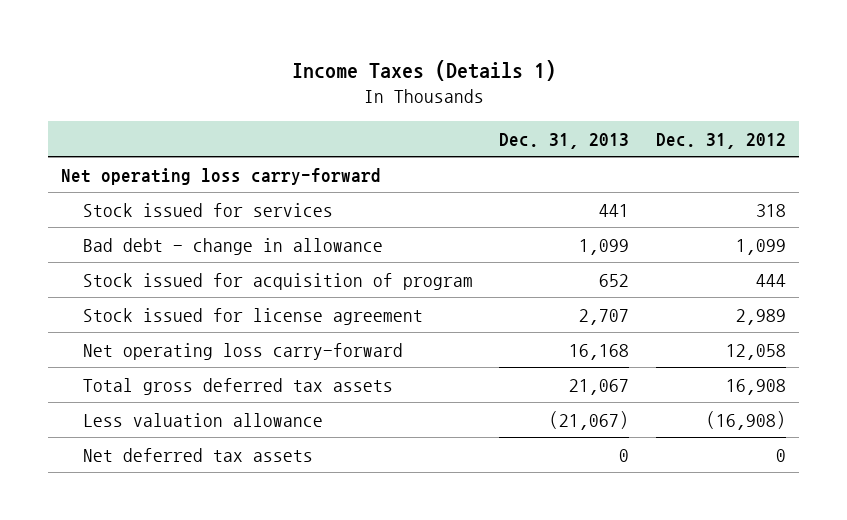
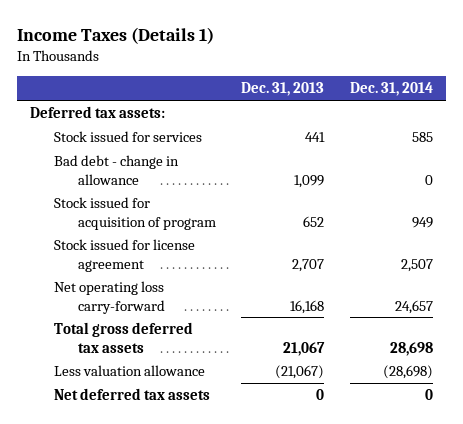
[655,132,786,149] Dec. 31, 2012 -> none
none -> [349,82,433,97] Dec. 31, 2014
[61,167,382,185] Net operating loss carry-forward -> [30,106,166,119] Deferred tax assets:

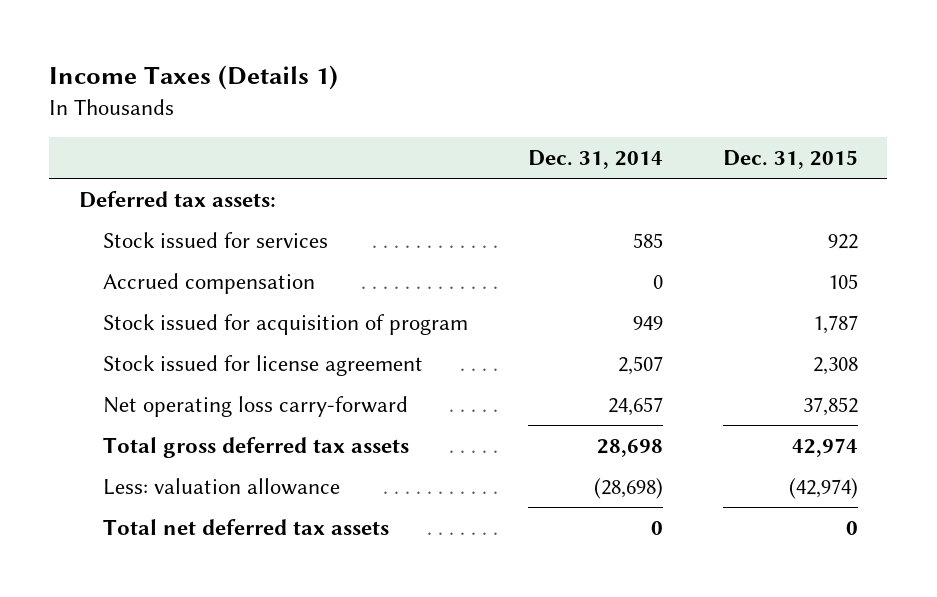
[241,82,325,97] Dec. 31, 2013 -> none
none -> [722,150,858,170] Dec. 31, 2015
[54,155,180,185] Bad debt - change in allowance -> none
none -> [103,272,316,294] Accrued compensation
[54,365,206,377] Less valuation allowance -> [103,477,341,495] Less: valuation allowance
[54,388,211,401] Net deferred tax assets -> [103,518,390,535] Total net deferred tax assets

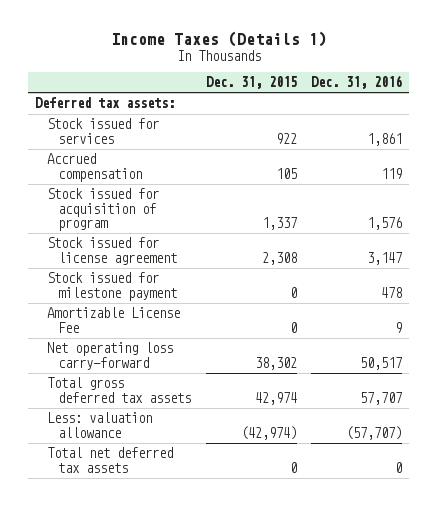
[527,150,663,170] Dec. 31, 2014 -> none
none -> [311,75,403,90] Dec. 31, 2016
[812,314,858,334] 1,787 -> [261,216,297,230] 1,337
none -> [46,272,177,301] Stock issued for milestone payment
none -> [46,307,180,333] Amortizable License Fee
[802,396,858,416] 37,852 -> [254,356,297,370] 38,302

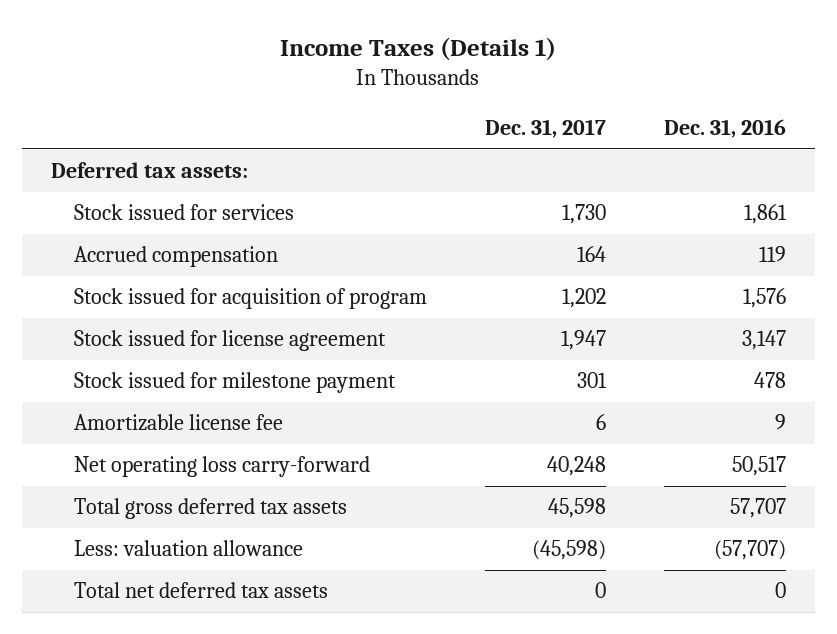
[205,76,297,90] Dec. 31, 2015 -> none
none -> [484,119,606,139] Dec. 31, 2017
[46,307,180,333] Amortizable License Fee -> [74,414,284,432] Amortizable license fee

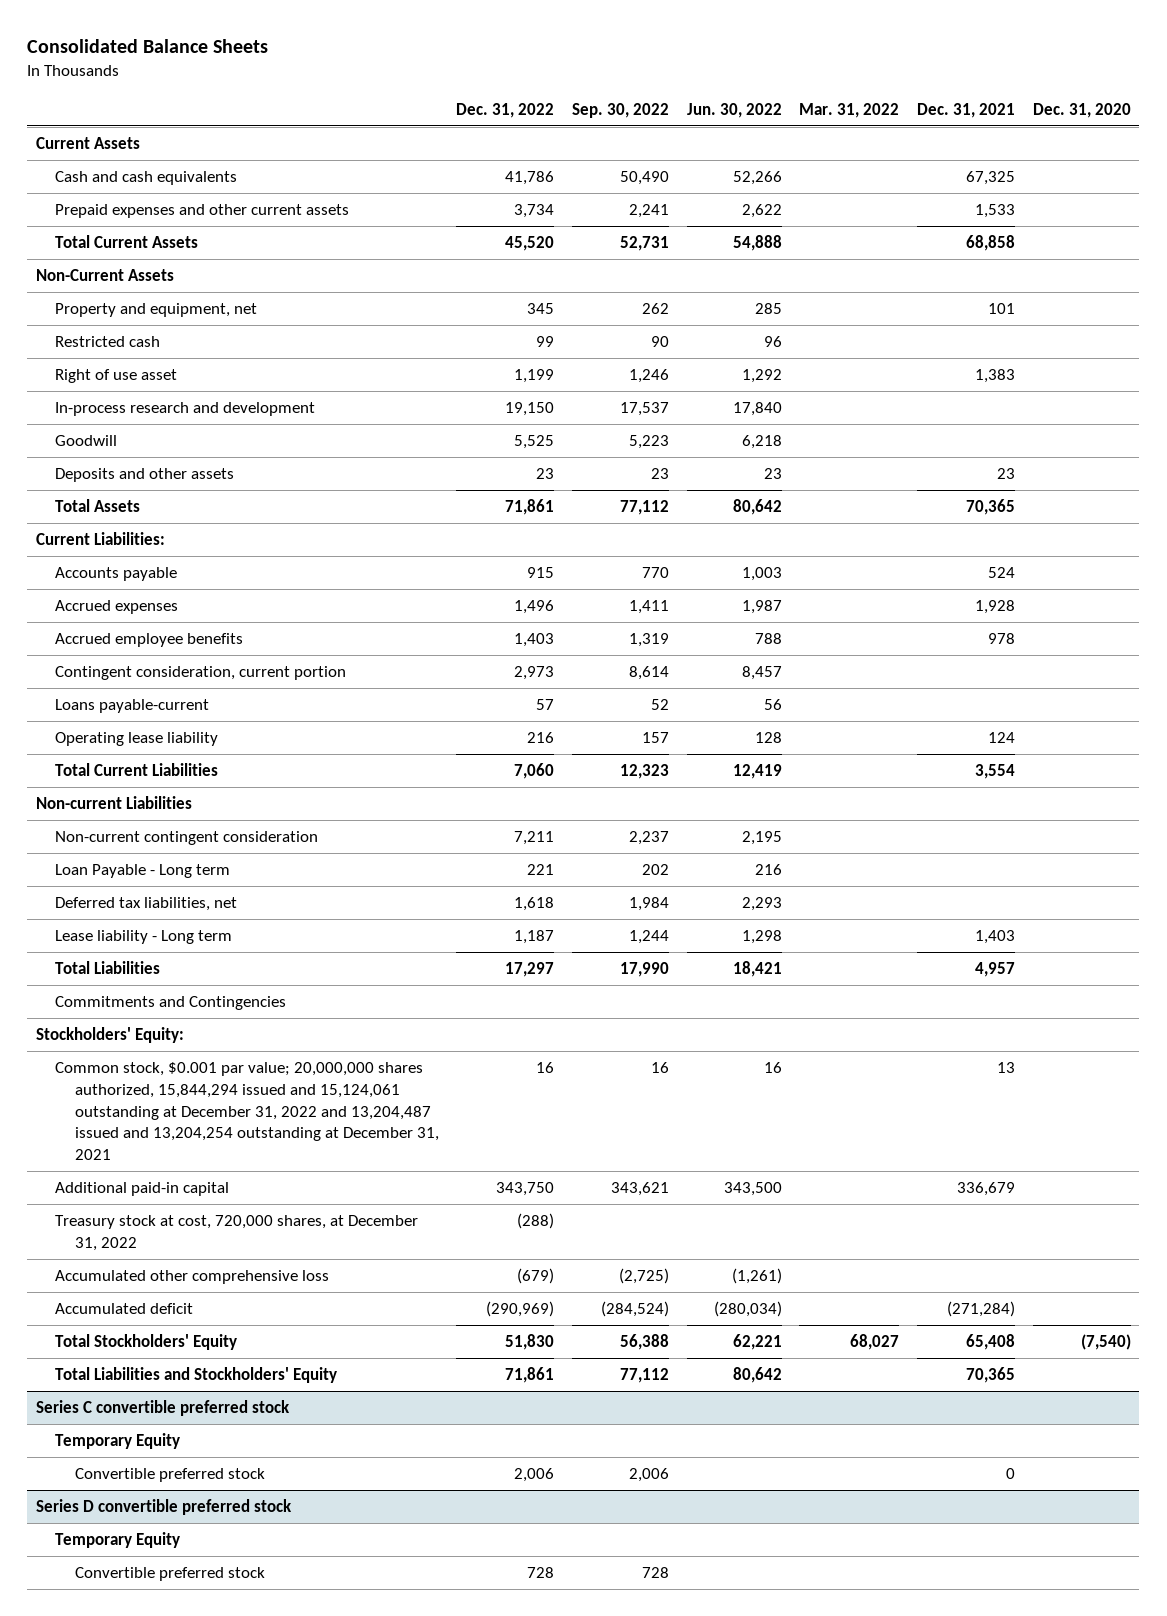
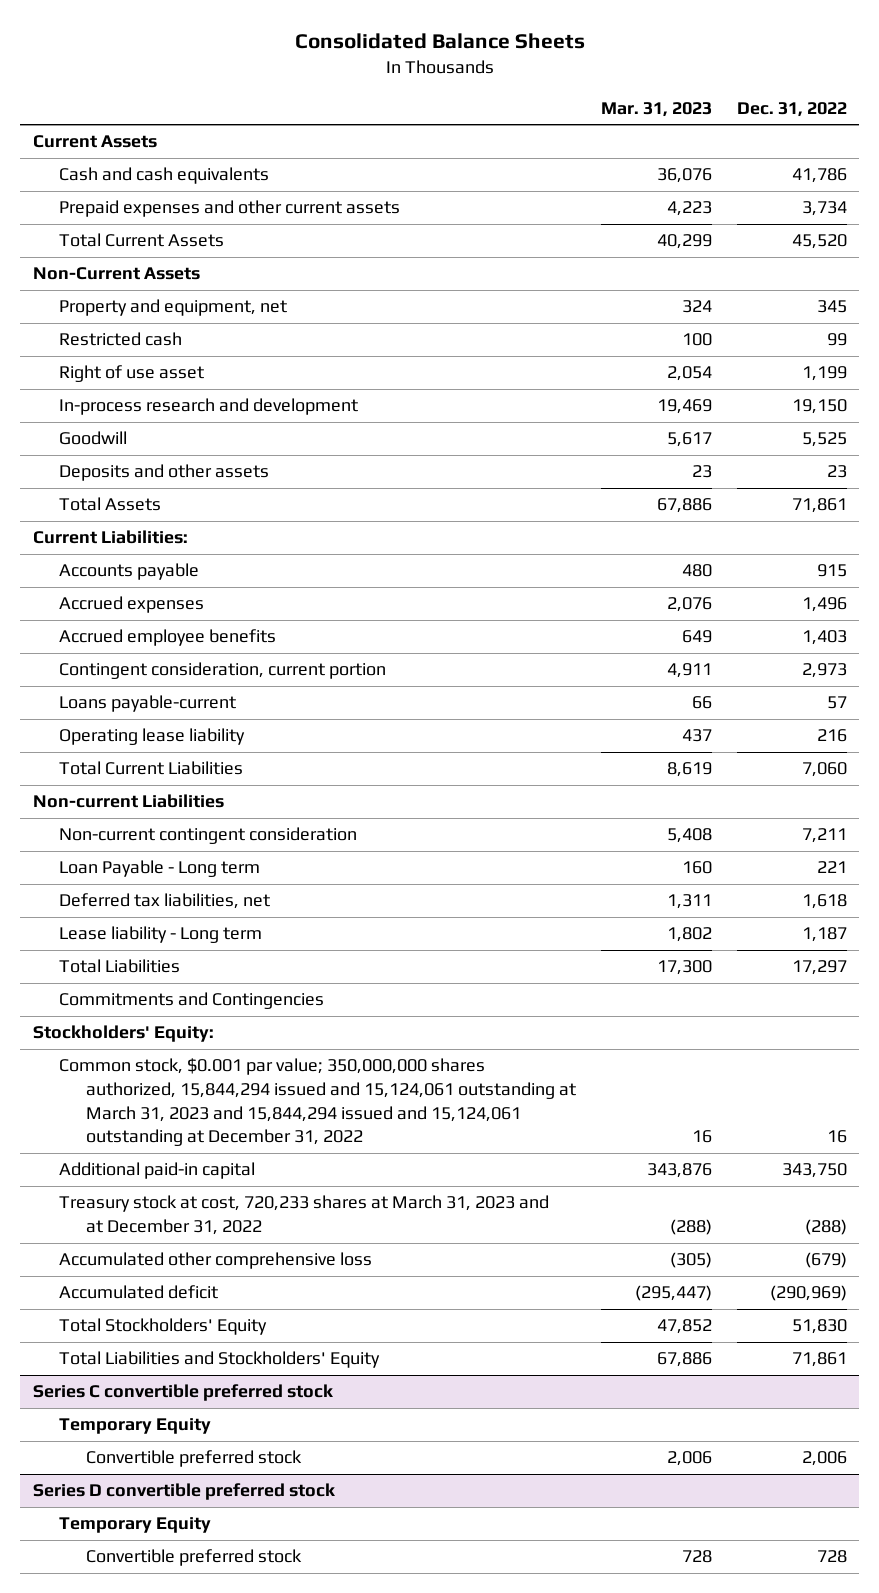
[571,102,669,118] Sep. 30, 2022 -> none
[686,102,782,118] Jun. 30, 2022 -> none
[799,102,900,118] Mar. 31, 2022 -> none
[916,102,1015,118] Dec. 31, 2021 -> none
[1032,102,1131,118] Dec. 31, 2020 -> none
none -> [600,101,712,117] Mar. 31, 2023
[55,1061,439,1161] Common stock, $0.001 par value; 20,000,000 shares authorized, 15,844,294 issued and 15,124,061 outstanding at December 31, 2022 and 13,204,487 issued and 13,204,254 outstanding at December 31, 2021 -> [59,1058,577,1147] Common stock, $0.001 par value; 350,000,000 shares authorized, 15,844,294 issued and 15,124,061 outstanding at March 31, 2023 and 15,844,294 issued and 15,124,061 outstanding at December 31, 2022
[55,1214,419,1251] Treasury stock at cost, 720,000 shares, at December 31, 2022 -> [59,1195,550,1236] Treasury stock at cost, 720,233 shares at March 31, 2023 and at December 31, 2022

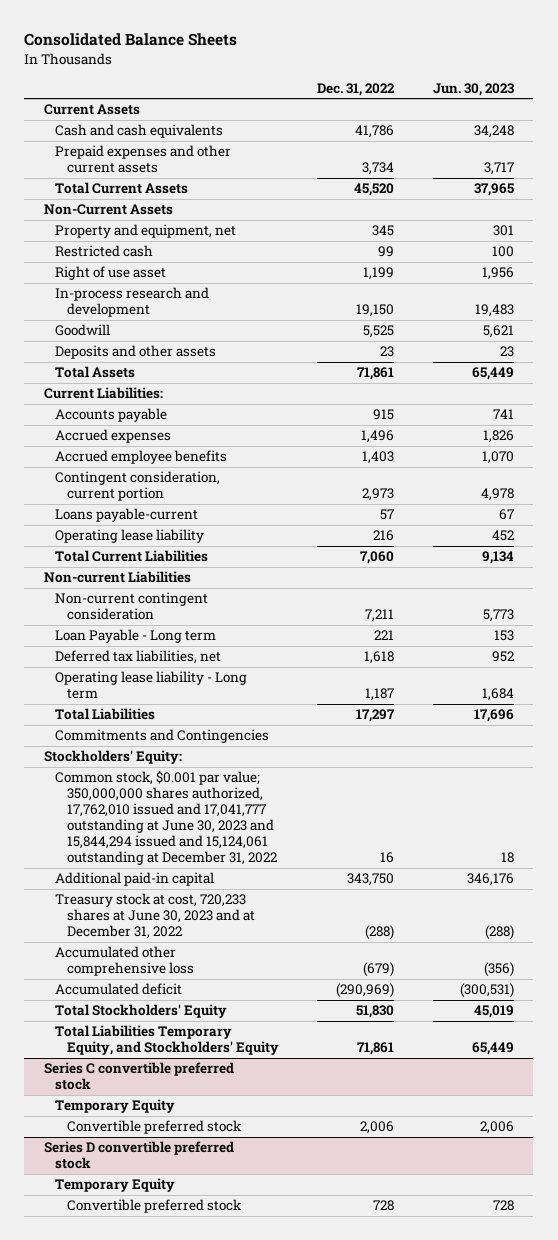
[600,101,712,117] Mar. 31, 2023 -> none
none -> [433,82,515,96] Jun. 30, 2023
[59,926,263,944] Lease liability - Long term -> [55,671,248,700] Operating lease liability - Long term
[59,1058,577,1147] Common stock, $0.001 par value; 350,000,000 shares authorized, 15,844,294 issued and 15,124,061 outstanding at March 31, 2023 and 15,844,294 issued and 15,124,061 outstanding at December 31, 2022 -> [55,770,277,866] Common stock, $0.001 par value; 350,000,000 shares authorized, 17,762,010 issued and 17,041,777 outstanding at June 30, 2023 and 15,844,294 issued and 15,124,061 outstanding at December 31, 2022
[59,1195,550,1236] Treasury stock at cost, 720,233 shares at March 31, 2023 and at December 31, 2022 -> [55,893,255,940] Treasury stock at cost, 720,233 shares at June 30, 2023 and at December 31, 2022
[59,1351,381,1369] Total Liabilities and Stockholders' Equity -> [55,1025,279,1056] Total Liabilities Temporary Equity, and Stockholders' Equity

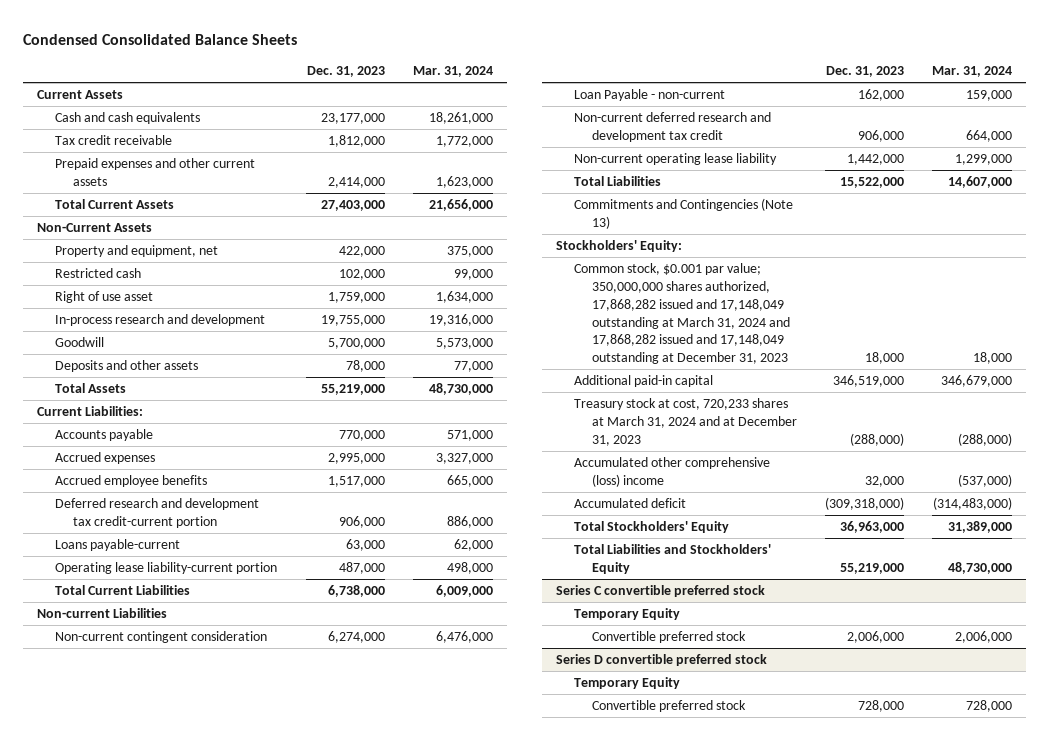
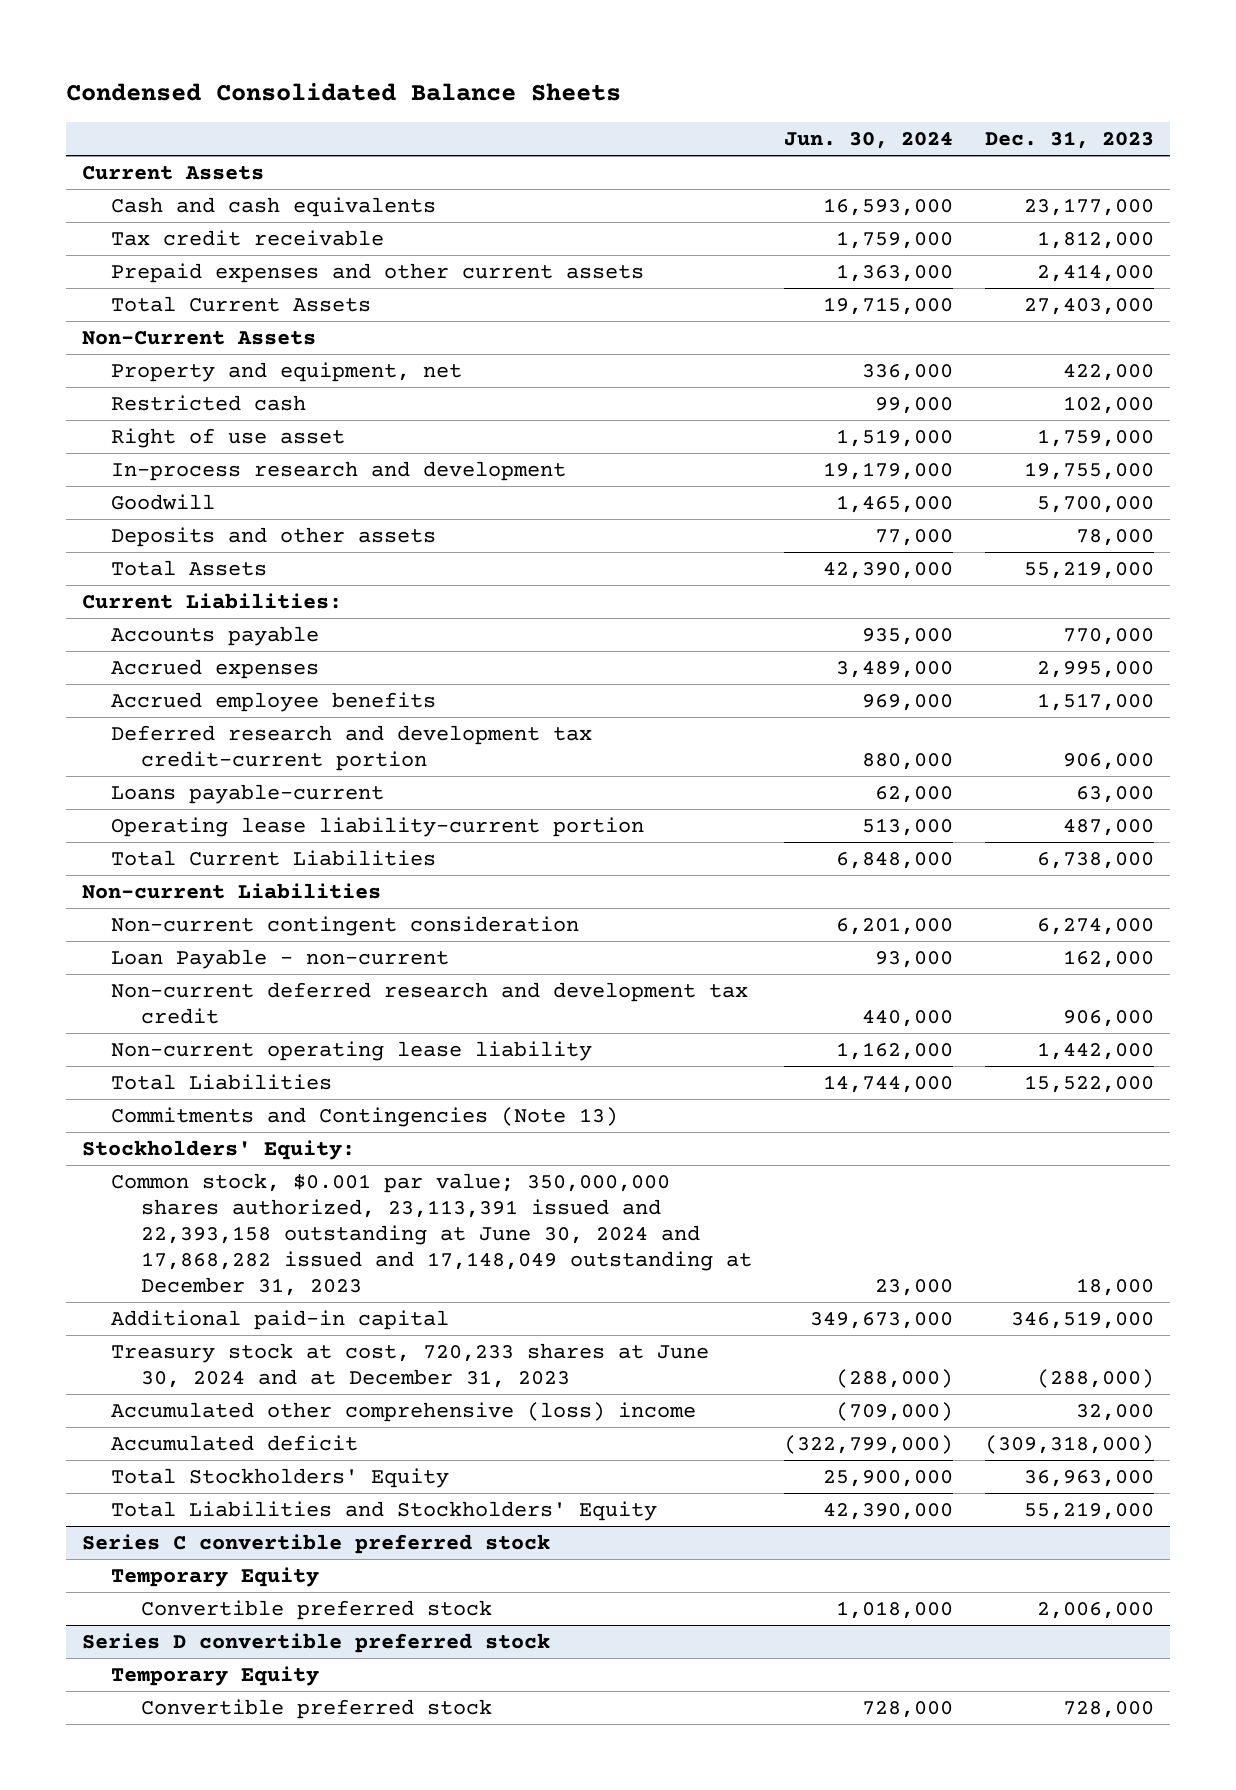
[413,66,494,78] Mar. 31, 2024 -> none
none -> [783,132,953,150] Jun. 30, 2024
[573,263,790,365] Common stock, $0.001 par value; 350,000,000 shares authorized, 17,868,282 issued and 17,148,049 outstanding at March 31, 2024 and 17,868,282 issued and 17,148,049 outstanding at December 31, 2023 -> [111,1172,752,1296] Common stock, $0.001 par value; 350,000,000 shares authorized, 23,113,391 issued and 22,393,158 outstanding at June 30, 2024 and 17,868,282 issued and 17,148,049 outstanding at December 31, 2023
[573,398,797,446] Treasury stock at cost, 720,233 shares at March 31, 2024 and at December 31, 2023 -> [111,1342,710,1388] Treasury stock at cost, 720,233 shares at June 30, 2024 and at December 31, 2023

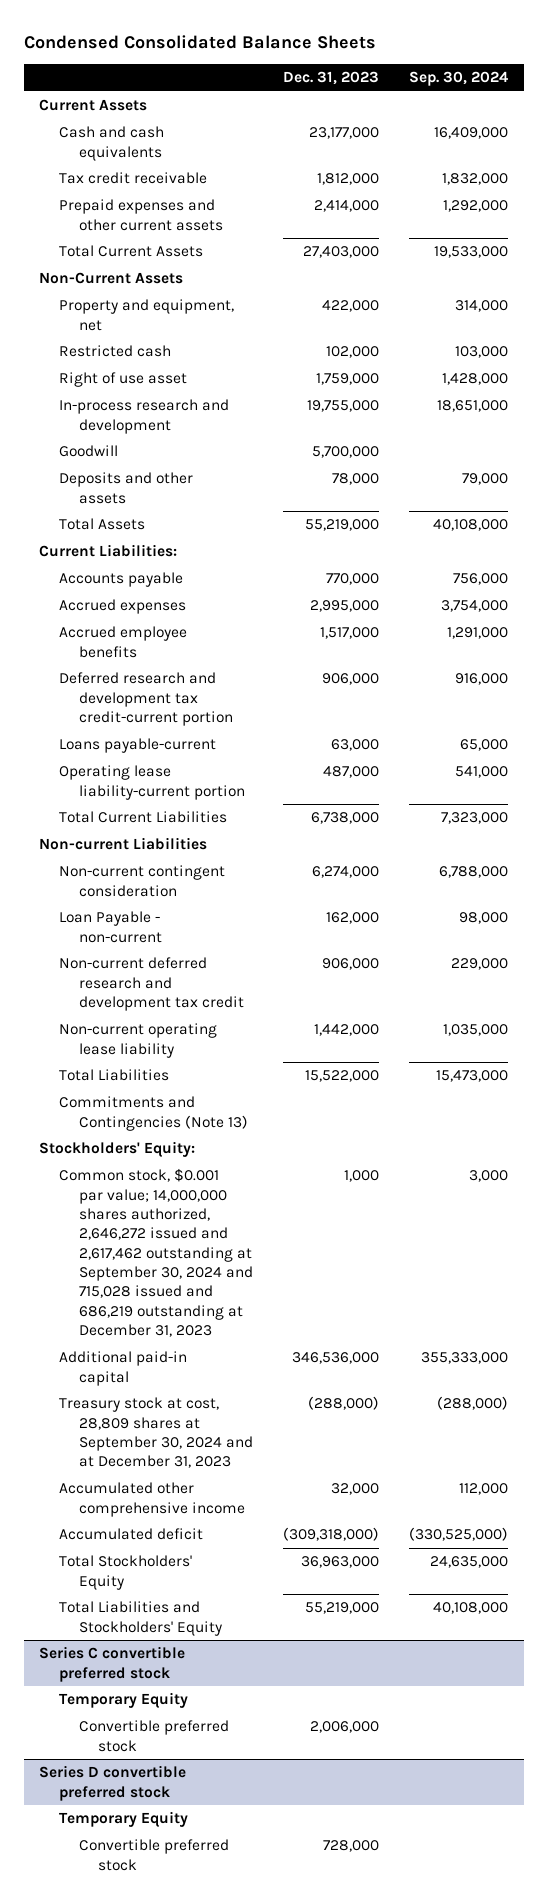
[783,132,953,150] Jun. 30, 2024 -> none
none -> [409,71,509,87] Sep. 30, 2024
[111,1172,752,1296] Common stock, $0.001 par value; 350,000,000 shares authorized, 23,113,391 issued and 22,393,158 outstanding at June 30, 2024 and 17,868,282 issued and 17,148,049 outstanding at December 31, 2023 -> [59,1168,253,1338] Common stock, $0.001 par value; 14,000,000 shares authorized, 2,646,272 issued and 2,617,462 outstanding at September 30, 2024 and 715,028 issued and 686,219 outstanding at December 31, 2023
[1075,1277,1154,1296] 18,000 -> [344,1170,380,1183] 1,000
[1010,1310,1154,1329] 346,519,000 -> [292,1352,380,1365] 346,536,000
[111,1342,710,1388] Treasury stock at cost, 720,233 shares at June 30, 2024 and at December 31, 2023 -> [59,1397,253,1469] Treasury stock at cost, 28,809 shares at September 30, 2024 and at December 31, 2023
[111,1401,697,1422] Accumulated other comprehensive (loss) income -> [59,1482,245,1517] Accumulated other comprehensive income

